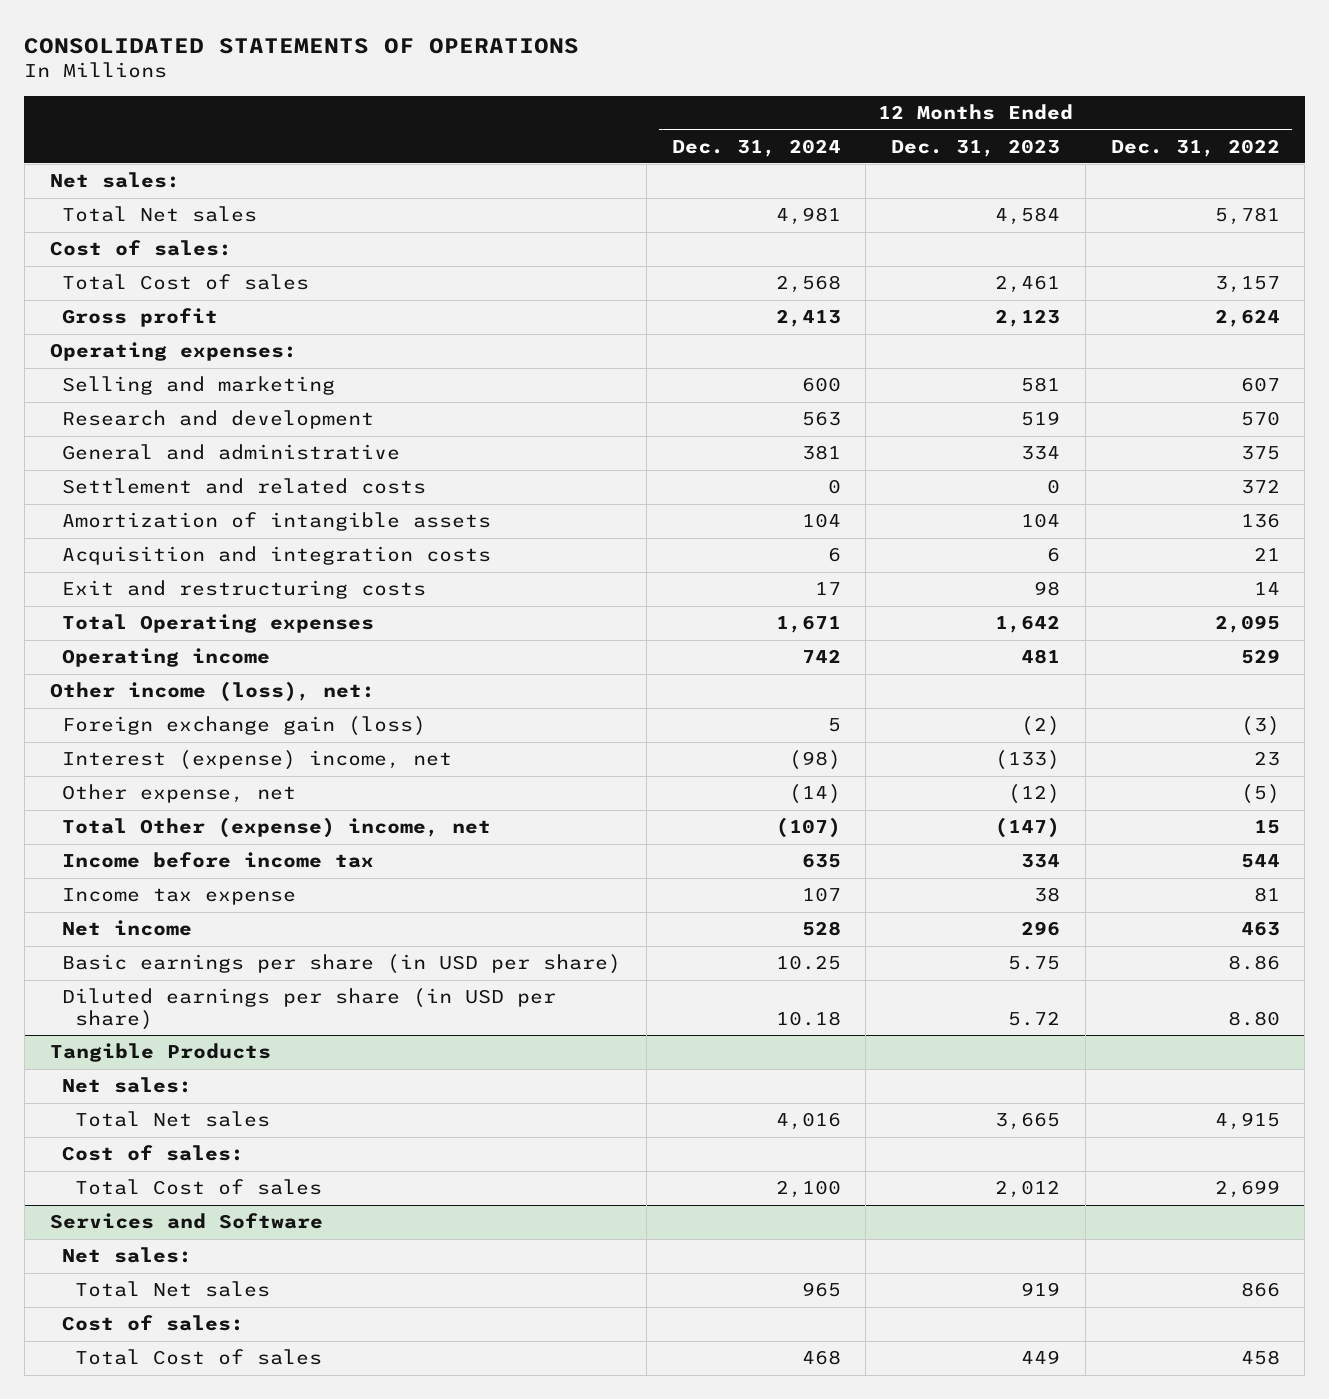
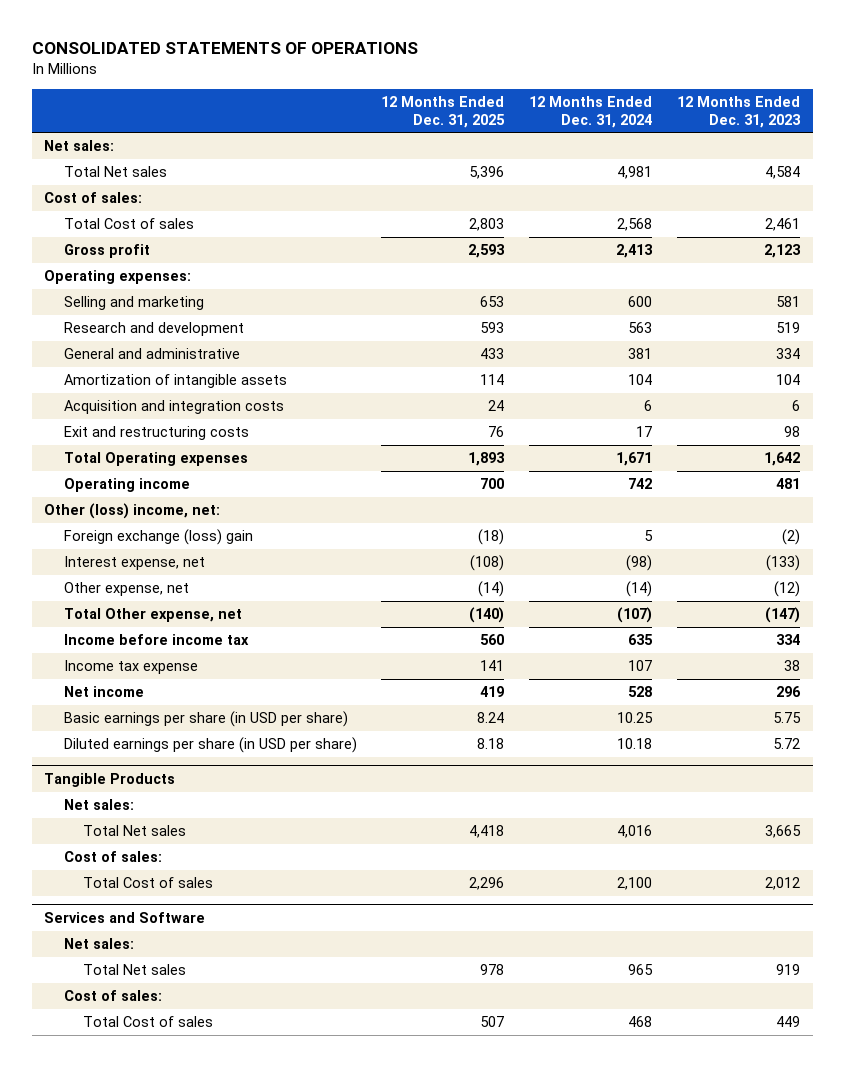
[1110,138,1280,157] Dec. 31, 2022 -> none
none -> [381,95,506,128] 12 Months Ended Dec. 31, 2025
[62,478,427,495] Settlement and related costs -> none
[49,681,375,703] Other income (loss), net: -> [44,503,221,520] Other (loss) income, net:
[62,716,427,737] Foreign exchange gain (loss) -> [63,529,253,546] Foreign exchange (loss) gain
[62,750,453,771] Interest (expense) income, net -> [63,556,205,571] Interest expense, net
[62,817,492,839] Total Other (expense) income, net -> [63,608,242,623] Total Other expense, net

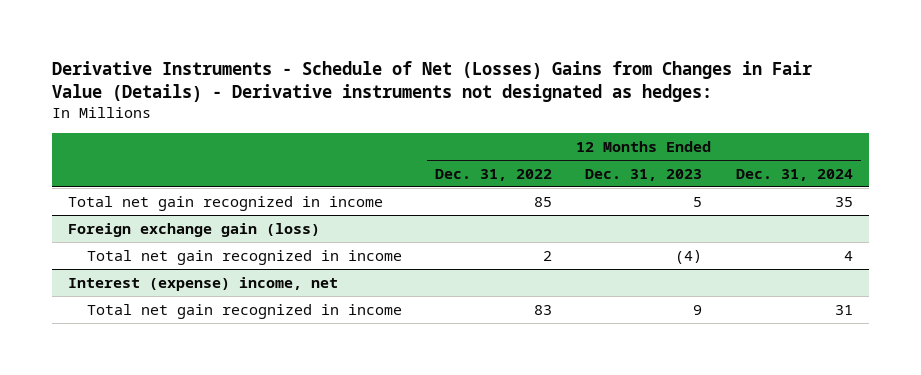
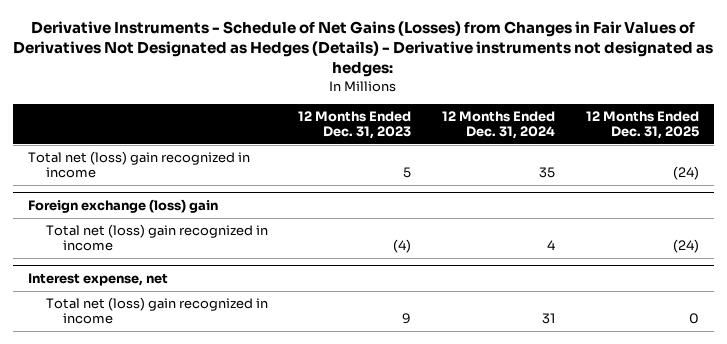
[51,60,812,103] Derivative Instruments - Schedule of Net (Losses) Gains from Changes in Fair Value (Details) - Derivative instruments not designated as hedges: -> [13,20,714,78] Derivative Instruments - Schedule of Net Gains (Losses) from Changes in Fair Values of Derivatives Not Designated as Hedges (Details) - Derivative instruments not designated as hedges:
[435,168,553,181] Dec. 31, 2022 -> none
none -> [585,110,699,140] 12 Months Ended Dec. 31, 2025
[68,195,384,211] Total net gain recognized in income -> [28,151,251,179] Total net (loss) gain recognized in income
[68,222,321,237] Foreign exchange gain (loss) -> [28,198,219,213] Foreign exchange (loss) gain
[86,249,402,265] Total net gain recognized in income -> [45,224,268,252] Total net (loss) gain recognized in income
[68,276,339,291] Interest (expense) income, net -> [28,272,169,286] Interest expense, net
[86,303,402,319] Total net gain recognized in income -> [45,297,268,325] Total net (loss) gain recognized in income

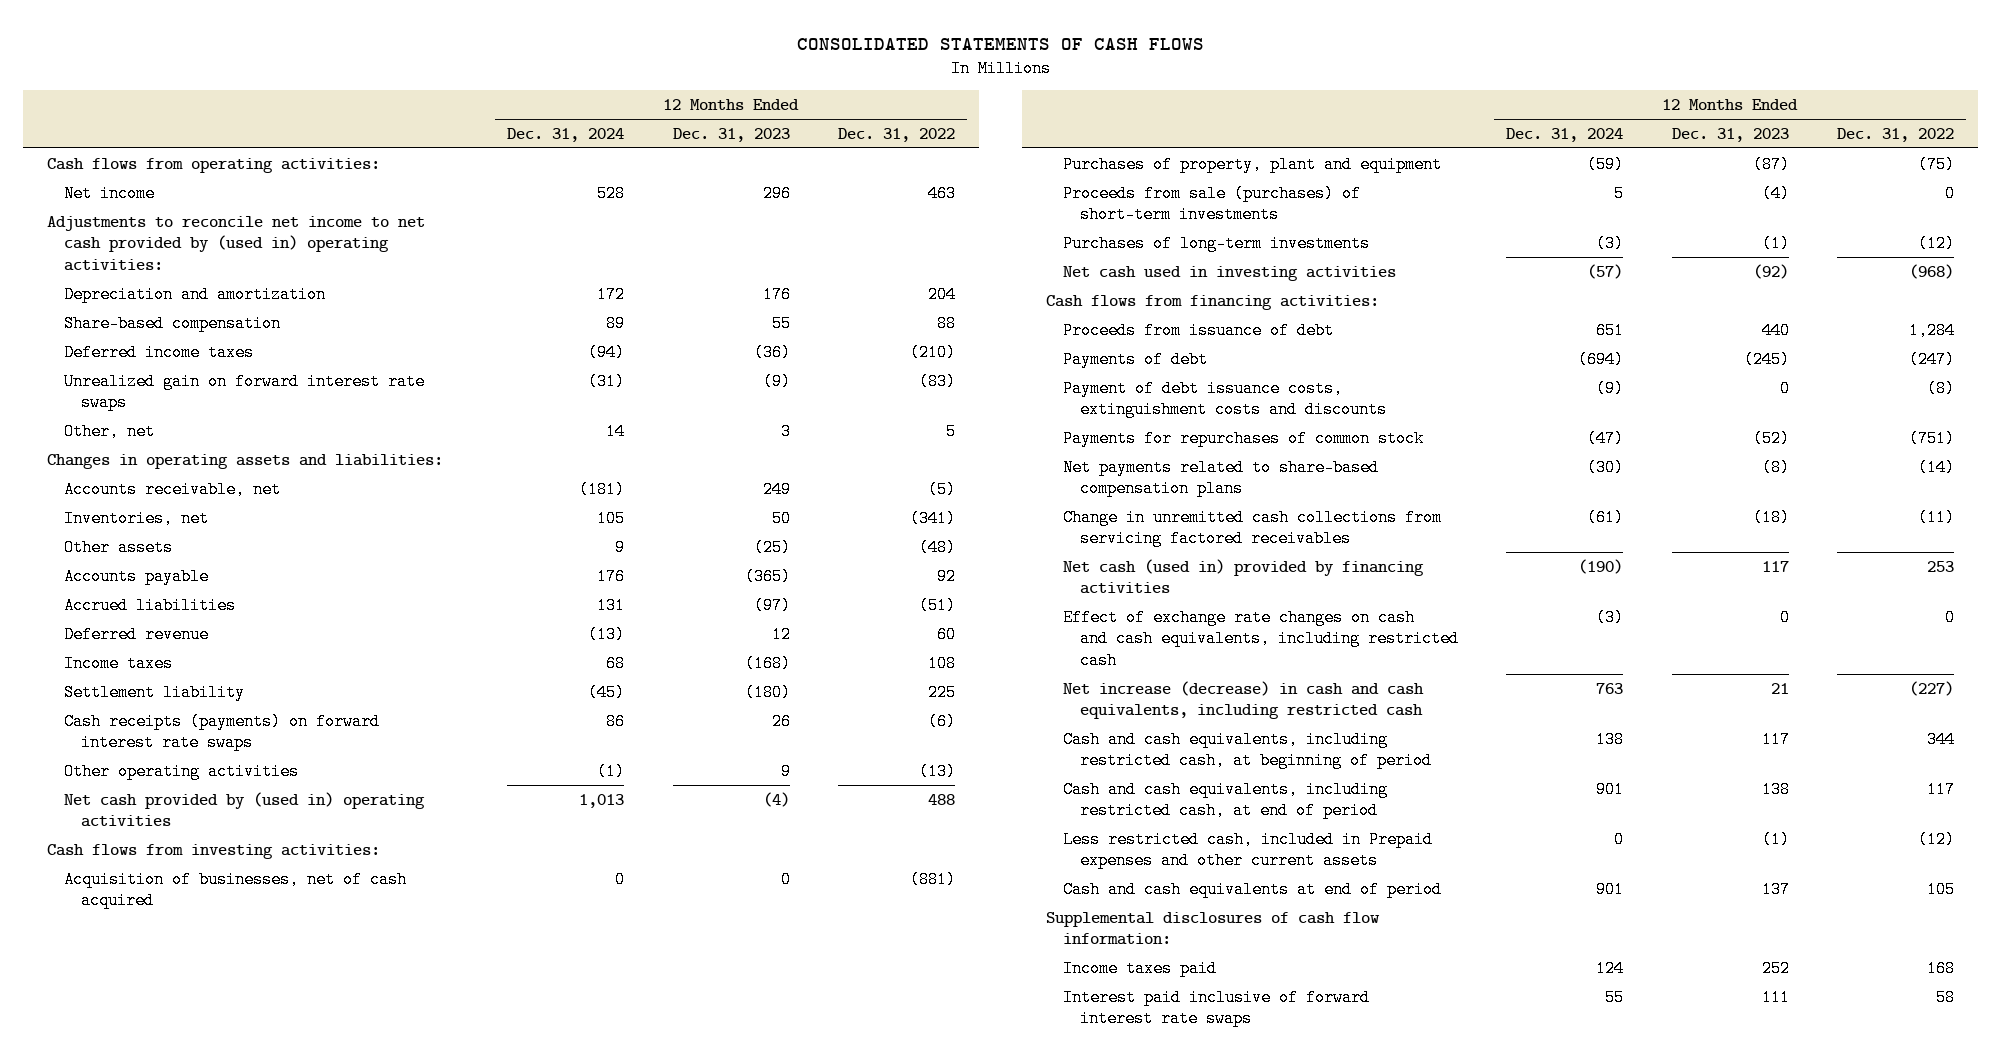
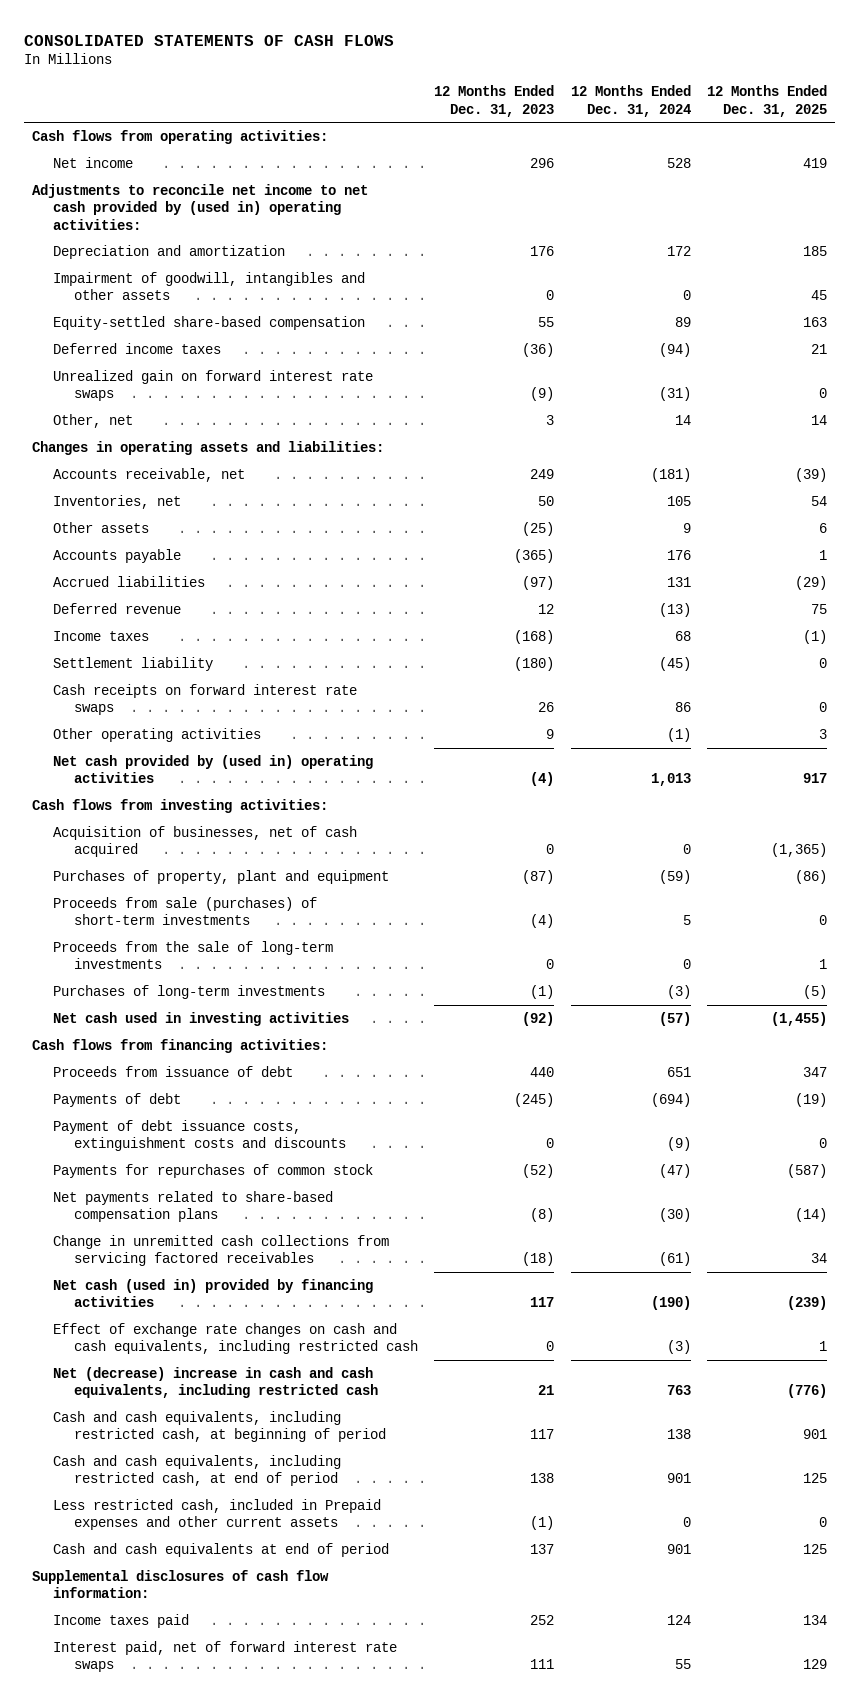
[837,127,955,142] Dec. 31, 2022 -> none
none -> [707,85,828,117] 12 Months Ended Dec. 31, 2025
none -> [53,271,366,301] Impairment of goodwill, intangibles and other assets
[64,314,282,332] Share-based compensation -> [53,315,366,330] Equity-settled share-based compensation
[64,712,381,752] Cash receipts (payments) on forward interest rate swaps -> [53,683,358,716] Cash receipts on forward interest rate swaps
none -> [53,940,334,970] Proceeds from the sale of long-term investments
[1063,680,1425,720] Net increase (decrease) in cash and cash equivalents, including restricted cash -> [53,1366,378,1399] Net (decrease) increase in cash and cash equivalents, including restricted cash
[1063,988,1371,1028] Interest paid inclusive of forward interest rate swaps -> [53,1640,398,1673] Interest paid, net of forward interest rate swaps

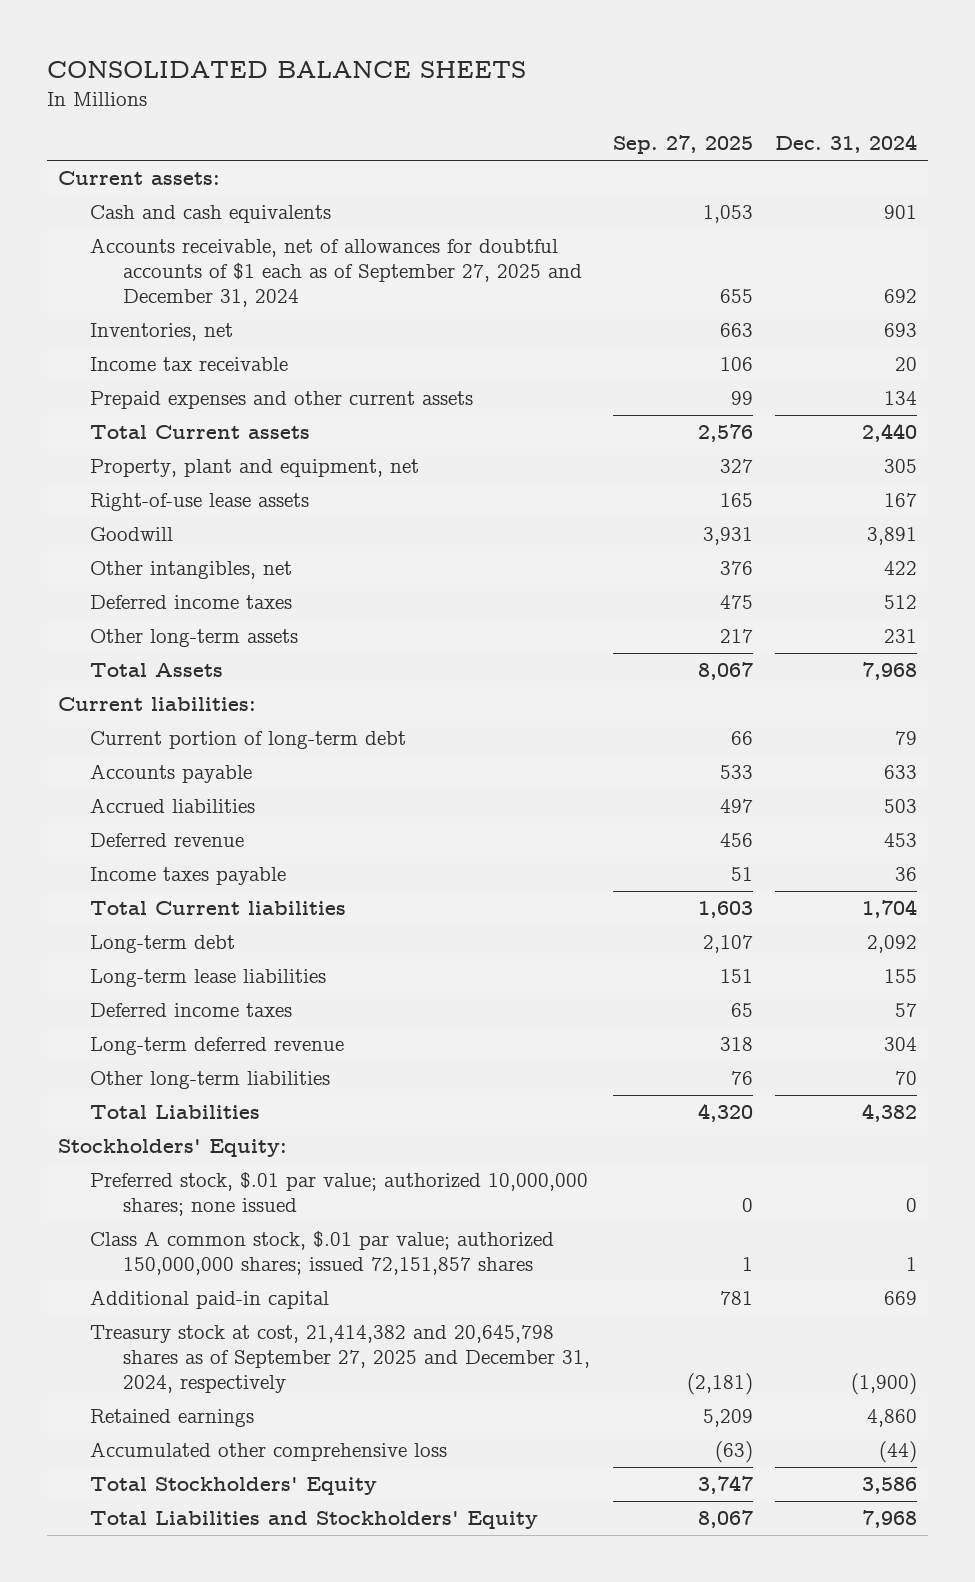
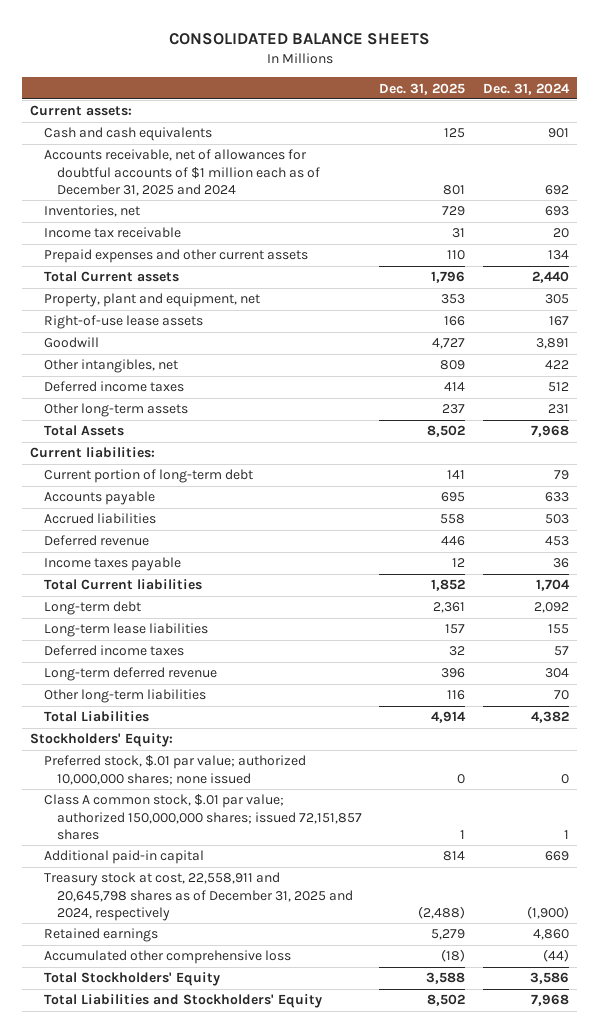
[612,135,753,155] Sep. 27, 2025 -> none
none -> [379,82,466,95] Dec. 31, 2025
[90,237,583,307] Accounts receivable, net of allowances for doubtful accounts of $1 each as of September 27, 2025 and December 31, 2024 -> [43,149,320,196] Accounts receivable, net of allowances for doubtful accounts of $1 million each as of December 31, 2025 and 2024
[90,1324,591,1393] Treasury stock at cost, 21,414,382 and 20,645,798 shares as of September 27, 2025 and December 31, 2024, respectively -> [43,872,353,921] Treasury stock at cost, 22,558,911 and 20,645,798 shares as of December 31, 2025 and 2024, respectively

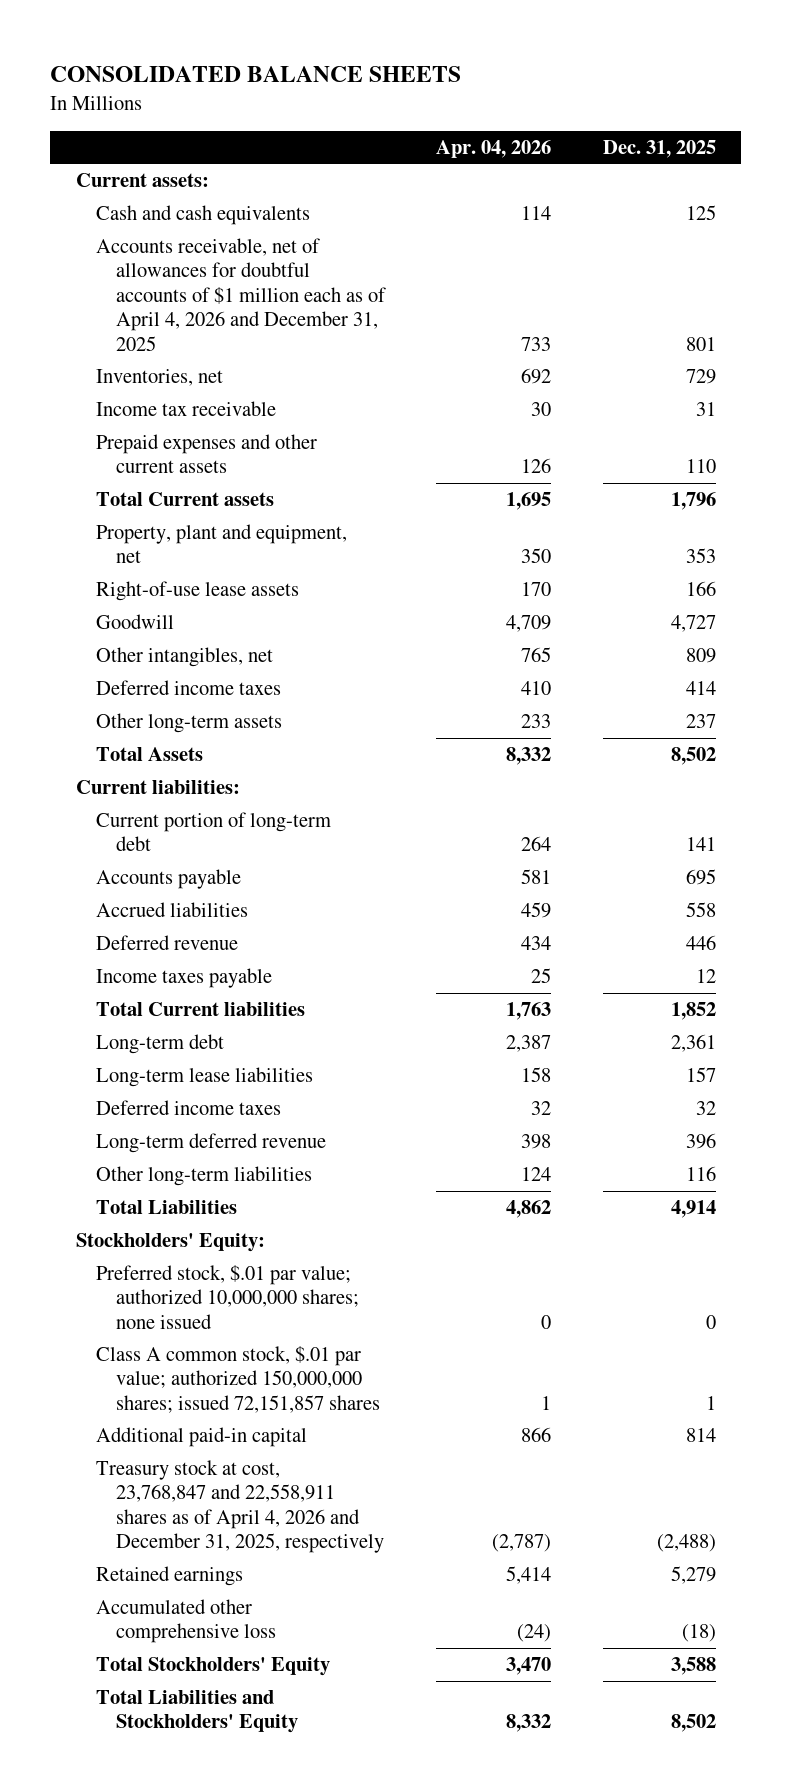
[482,82,570,95] Dec. 31, 2024 -> none
none -> [436,139,552,158] Apr. 04, 2026
[43,149,320,196] Accounts receivable, net of allowances for doubtful accounts of $1 million each as of December 31, 2025 and 2024 -> [96,238,387,351] Accounts receivable, net of allowances for doubtful accounts of $1 million each as of April 4, 2026 and December 31, 2025
[43,872,353,921] Treasury stock at cost, 22,558,911 and 20,645,798 shares as of December 31, 2025 and 2024, respectively -> [96,1460,385,1554] Treasury stock at cost, 23,768,847 and 22,558,911 shares as of April 4, 2026 and December 31, 2025, respectively

